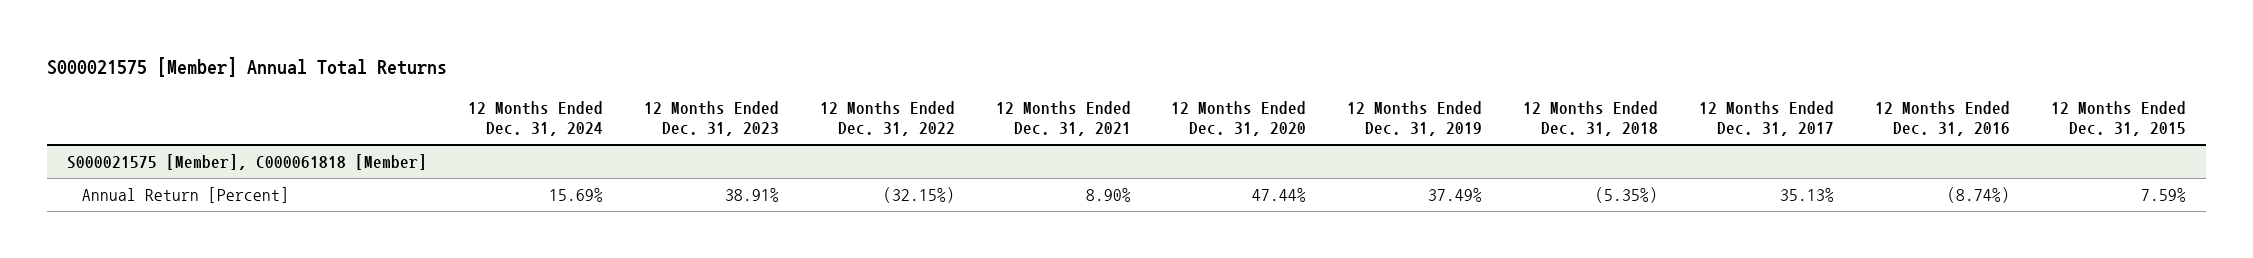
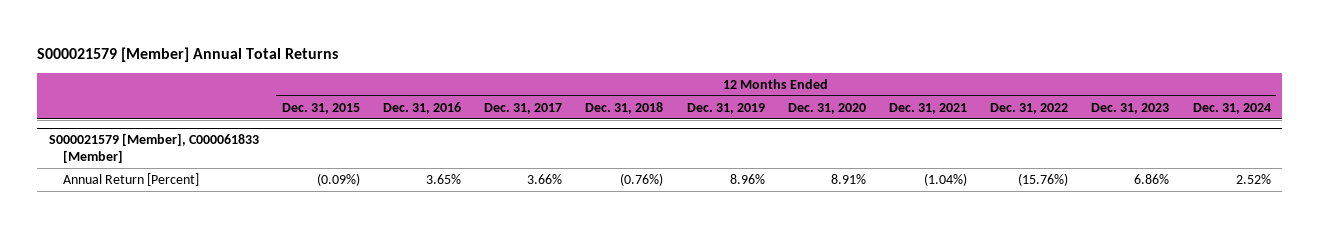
[46,57,447,78] S000021575 [Member] Annual Total Returns -> [37,46,339,62] S000021579 [Member] Annual Total Returns
[67,154,428,171] S000021575 [Member], C000061818 [Member] -> none
none -> [48,133,259,163] S000021579 [Member], C000061833 [Member]
[548,188,603,203] 15.69% -> [1235,173,1271,184] 2.52%
[724,188,779,203] 38.91% -> [1134,173,1170,184] 6.86%
[882,187,955,204] (32.15%) -> [1018,172,1069,186] (15.76%)
[1085,188,1131,203] 8.90% -> [924,172,968,186] (1.04%)
[1252,188,1307,203] 47.44% -> [830,173,866,184] 8.91%
[1428,188,1483,203] 37.49% -> [729,173,765,184] 8.96%
[1595,187,1659,204] (5.35%) -> [620,172,664,186] (0.76%)
[1780,188,1835,203] 35.13% -> [527,173,563,184] 3.66%
[1946,187,2010,204] (8.74%) -> [426,173,462,184] 3.65%
[2140,188,2186,203] 7.59% -> [316,172,360,186] (0.09%)

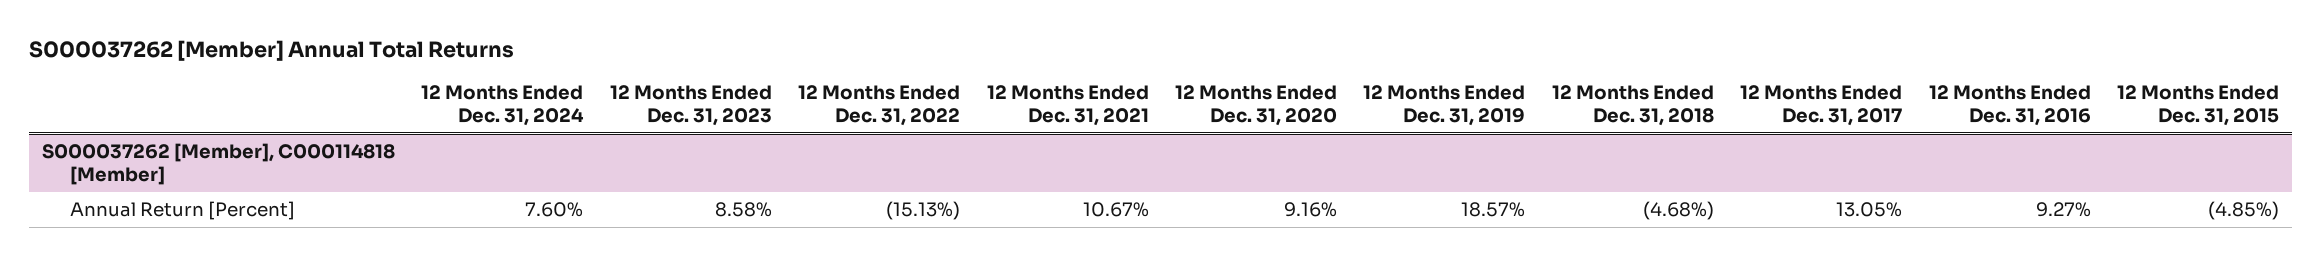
[37,46,339,62] S000021579 [Member] Annual Total Returns -> [28,39,514,61] S000037262 [Member] Annual Total Returns
[48,133,259,163] S000021579 [Member], C000061833 [Member] -> none
none -> [41,143,395,185] S000037262 [Member], C000114818 [Member]
[316,172,360,186] (0.09%) -> [2208,201,2280,221] (4.85%)
[426,173,462,184] 3.65% -> [2035,202,2091,218] 9.27%
[527,173,563,184] 3.66% -> [1836,202,1903,218] 13.05%
[620,172,664,186] (0.76%) -> [1642,201,1714,221] (4.68%)
[729,173,765,184] 8.96% -> [1461,202,1526,218] 18.57%
[830,173,866,184] 8.91% -> [1283,202,1337,218] 9.16%
[924,172,968,186] (1.04%) -> [1082,202,1149,218] 10.67%
[1018,172,1069,186] (15.76%) -> [886,201,961,221] (15.13%)
[1134,173,1170,184] 6.86% -> [714,202,772,218] 8.58%
[1235,173,1271,184] 2.52% -> [525,202,584,218] 7.60%

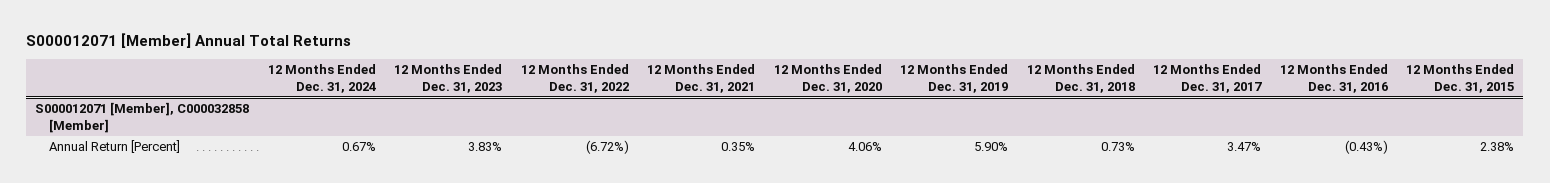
[28,39,514,61] S000037262 [Member] Annual Total Returns -> [26,33,352,49] S000012071 [Member] Annual Total Returns
[41,143,395,185] S000037262 [Member], C000114818 [Member] -> none
none -> [35,102,250,133] S000012071 [Member], C000032858 [Member]
[525,202,584,218] 7.60% -> [341,142,376,152] 0.67%
[714,202,772,218] 8.58% -> [468,142,503,152] 3.83%
[886,201,961,221] (15.13%) -> [585,140,629,155] (6.72%)
[1082,202,1149,218] 10.67% -> [721,142,756,152] 0.35%
[1283,202,1337,218] 9.16% -> [847,142,882,152] 4.06%
[1461,202,1526,218] 18.57% -> [974,142,1009,152] 5.90%
[1642,201,1714,221] (4.68%) -> [1100,142,1135,152] 0.73%
[1836,202,1903,218] 13.05% -> [1227,142,1262,152] 3.47%
[2035,202,2091,218] 9.27% -> [1344,140,1388,155] (0.43%)
[2208,201,2280,221] (4.85%) -> [1480,142,1515,152] 2.38%

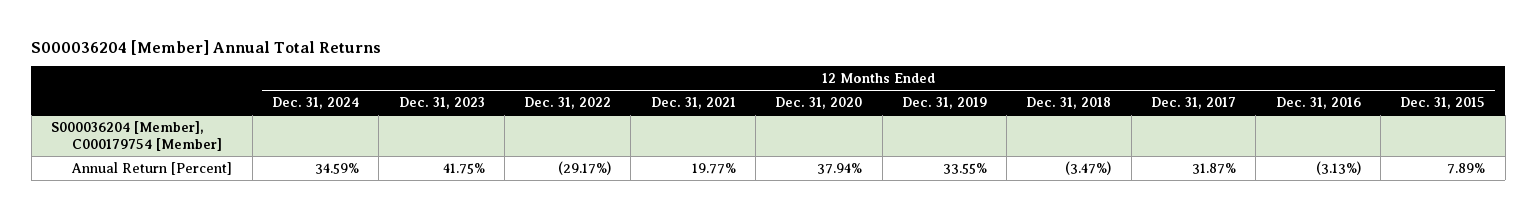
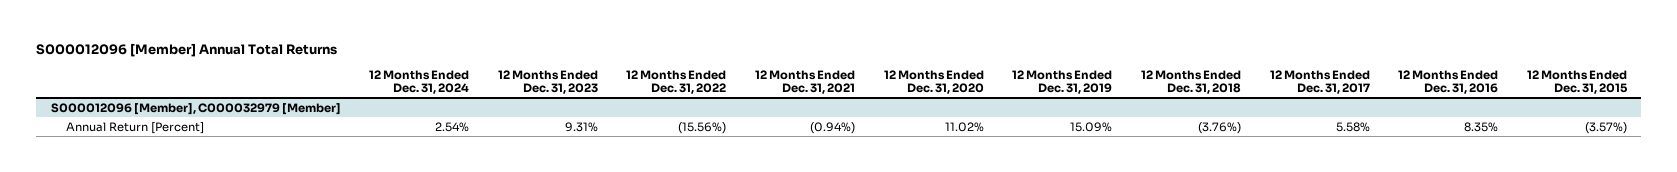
[31,39,382,55] S000036204 [Member] Annual Total Returns -> [36,42,338,57] S000012096 [Member] Annual Total Returns
[51,120,223,152] S000036204 [Member], C000179754 [Member] -> none
none -> [50,102,341,115] S000012096 [Member], C000032979 [Member]
[315,162,360,174] 34.59% -> [435,121,470,132] 2.54%
[442,162,485,174] 41.75% -> [564,121,598,132] 9.31%
[558,160,612,175] (29.17%) -> [678,121,727,134] (15.56%)
[691,162,736,174] 19.77% -> [810,121,856,134] (0.94%)
[817,162,863,174] 37.94% -> [944,121,984,132] 11.02%
[942,162,987,174] 33.55% -> [1070,121,1113,132] 15.09%
[1065,160,1112,175] (3.47%) -> [1197,121,1241,134] (3.76%)
[1192,162,1237,174] 31.87% -> [1335,121,1370,132] 5.58%
[1315,160,1361,175] (3.13%) -> [1464,121,1499,132] 8.35%
[1447,162,1486,174] 7.89% -> [1584,121,1627,134] (3.57%)

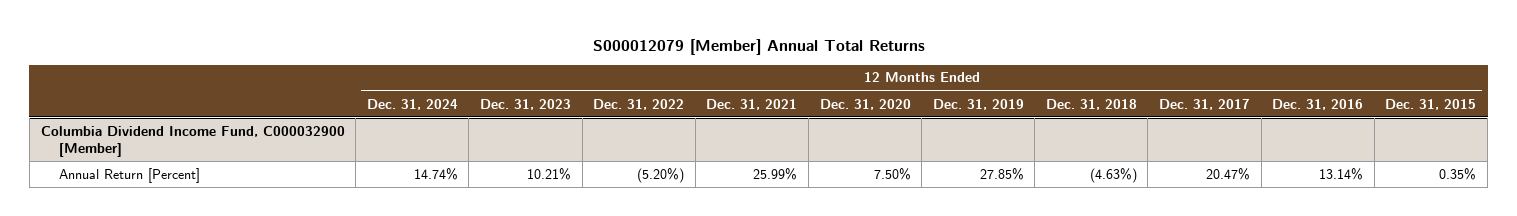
[36,42,338,57] S000012096 [Member] Annual Total Returns -> [592,38,925,55] S000012079 [Member] Annual Total Returns
[50,102,341,115] S000012096 [Member], C000032979 [Member] -> none
none -> [40,125,345,157] Columbia Dividend Income Fund, C000032900 [Member]
[435,121,470,132] 2.54% -> [413,167,458,180] 14.74%
[564,121,598,132] 9.31% -> [526,167,571,180] 10.21%
[678,121,727,134] (15.56%) -> [637,167,685,183] (5.20%)
[810,121,856,134] (0.94%) -> [753,167,798,180] 25.99%
[944,121,984,132] 11.02% -> [873,167,911,180] 7.50%
[1070,121,1113,132] 15.09% -> [979,167,1024,180] 27.85%
[1197,121,1241,134] (3.76%) -> [1089,167,1137,183] (4.63%)
[1335,121,1370,132] 5.58% -> [1206,167,1251,180] 20.47%
[1464,121,1499,132] 8.35% -> [1319,167,1364,180] 13.14%
[1584,121,1627,134] (3.57%) -> [1439,167,1477,180] 0.35%

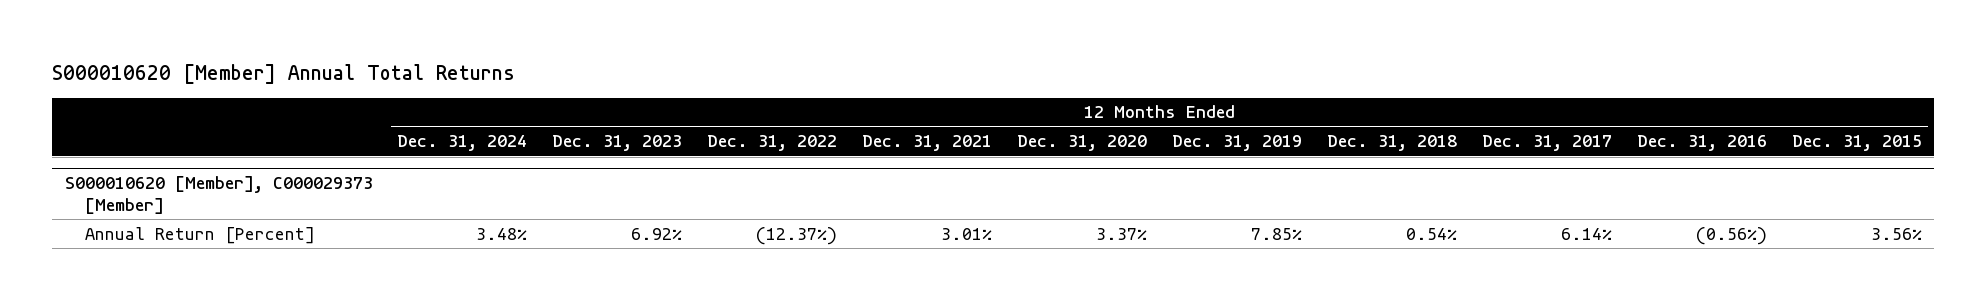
[592,38,925,55] S000012079 [Member] Annual Total Returns -> [52,63,516,84] S000010620 [Member] Annual Total Returns
[40,125,345,157] Columbia Dividend Income Fund, C000032900 [Member] -> none
none -> [64,175,373,214] S000010620 [Member], C000029373 [Member]
[413,167,458,180] 14.74% -> [476,227,528,240] 3.48%
[526,167,571,180] 10.21% -> [631,227,683,240] 6.92%
[637,167,685,183] (5.20%) -> [756,226,838,245] (12.37%)
[753,167,798,180] 25.99% -> [941,227,993,240] 3.01%
[873,167,911,180] 7.50% -> [1096,227,1148,240] 3.37%
[979,167,1024,180] 27.85% -> [1251,227,1303,240] 7.85%
[1089,167,1137,183] (4.63%) -> [1406,227,1458,240] 0.54%
[1206,167,1251,180] 20.47% -> [1561,227,1613,240] 6.14%
[1319,167,1364,180] 13.14% -> [1696,226,1768,245] (0.56%)
[1439,167,1477,180] 0.35% -> [1870,227,1922,240] 3.56%

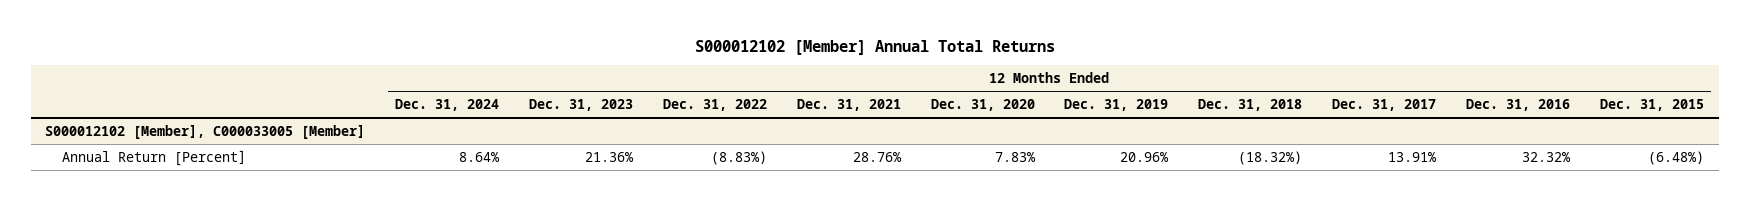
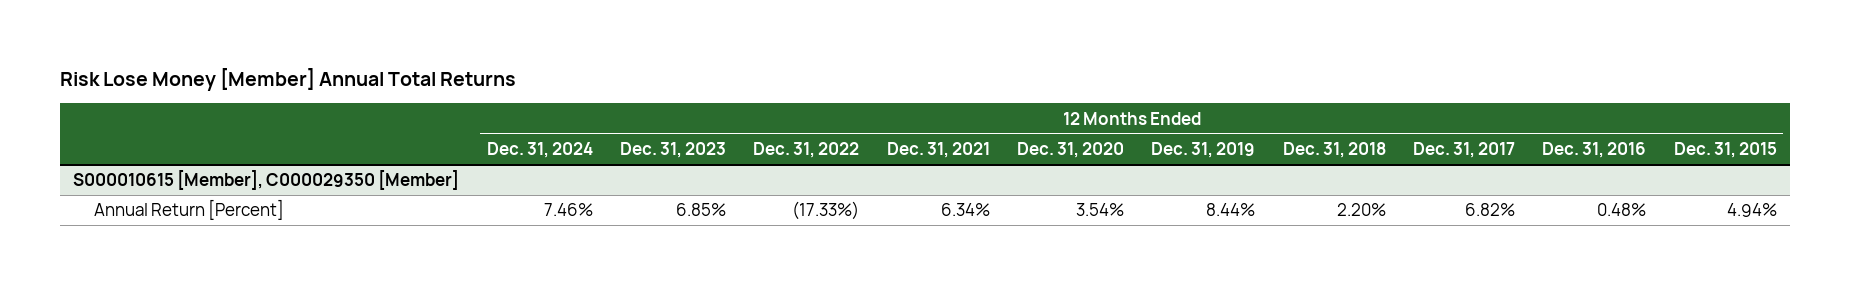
[694,39,1055,55] S000012102 [Member] Annual Total Returns -> [59,68,516,92] Risk Lose Money [Member] Annual Total Returns
[45,124,366,139] S000012102 [Member], C000033005 [Member] -> none
none -> [73,170,460,191] S000010615 [Member], C000029350 [Member]
[459,151,501,162] 8.64% -> [543,203,593,217] 7.46%
[585,151,635,162] 21.36% -> [676,203,727,217] 6.85%
[710,150,767,165] (8.83%) -> [792,201,860,221] (17.33%)
[852,151,902,162] 28.76% -> [940,203,990,217] 6.34%
[994,151,1036,162] 7.83% -> [1075,203,1124,217] 3.54%
[1120,151,1170,162] 20.96% -> [1206,203,1256,217] 8.44%
[1238,150,1303,165] (18.32%) -> [1336,203,1386,217] 2.20%
[1388,151,1438,162] 13.91% -> [1464,203,1515,217] 6.82%
[1521,151,1571,162] 32.32% -> [1597,203,1647,217] 0.48%
[1647,150,1704,165] (6.48%) -> [1726,203,1777,218] 4.94%

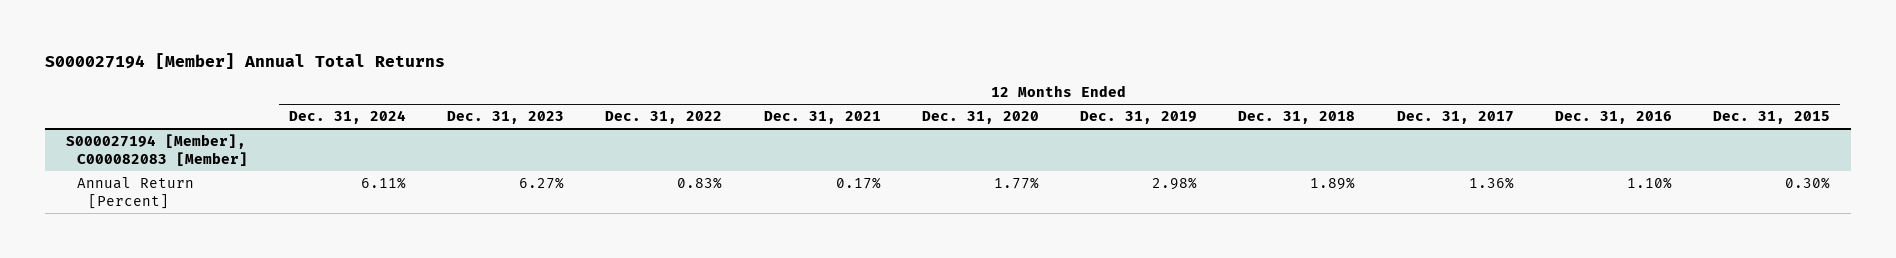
[59,68,516,92] Risk Lose Money [Member] Annual Total Returns -> [44,52,445,69] S000027194 [Member] Annual Total Returns
[73,170,460,191] S000010615 [Member], C000029350 [Member] -> none
none -> [65,133,248,166] S000027194 [Member], C000082083 [Member]
[543,203,593,217] 7.46% -> [360,176,406,189] 6.11%
[676,203,727,217] 6.85% -> [519,176,565,189] 6.27%
[792,201,860,221] (17.33%) -> [677,176,723,189] 0.83%
[940,203,990,217] 6.34% -> [835,176,881,189] 0.17%
[1075,203,1124,217] 3.54% -> [993,176,1039,189] 1.77%
[1206,203,1256,217] 8.44% -> [1152,176,1198,190] 2.98%
[1336,203,1386,217] 2.20% -> [1310,176,1356,190] 1.89%
[1464,203,1515,217] 6.82% -> [1468,176,1514,189] 1.36%
[1597,203,1647,217] 0.48% -> [1626,176,1672,189] 1.10%
[1726,203,1777,218] 4.94% -> [1784,176,1830,189] 0.30%

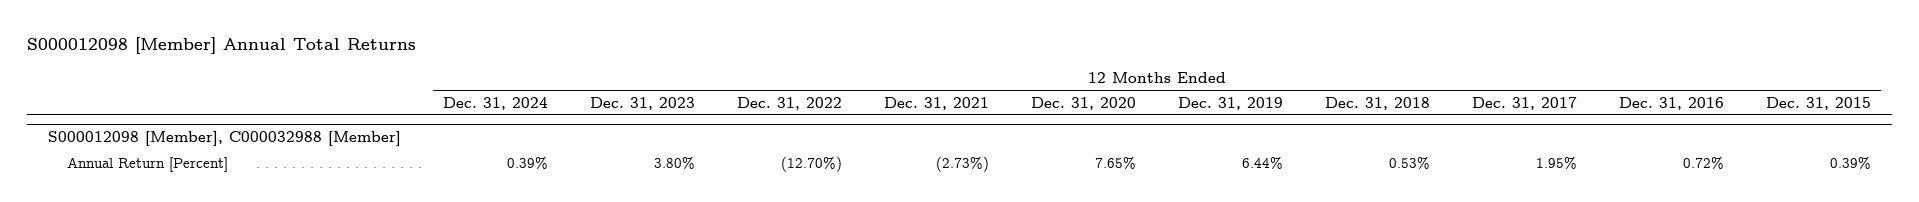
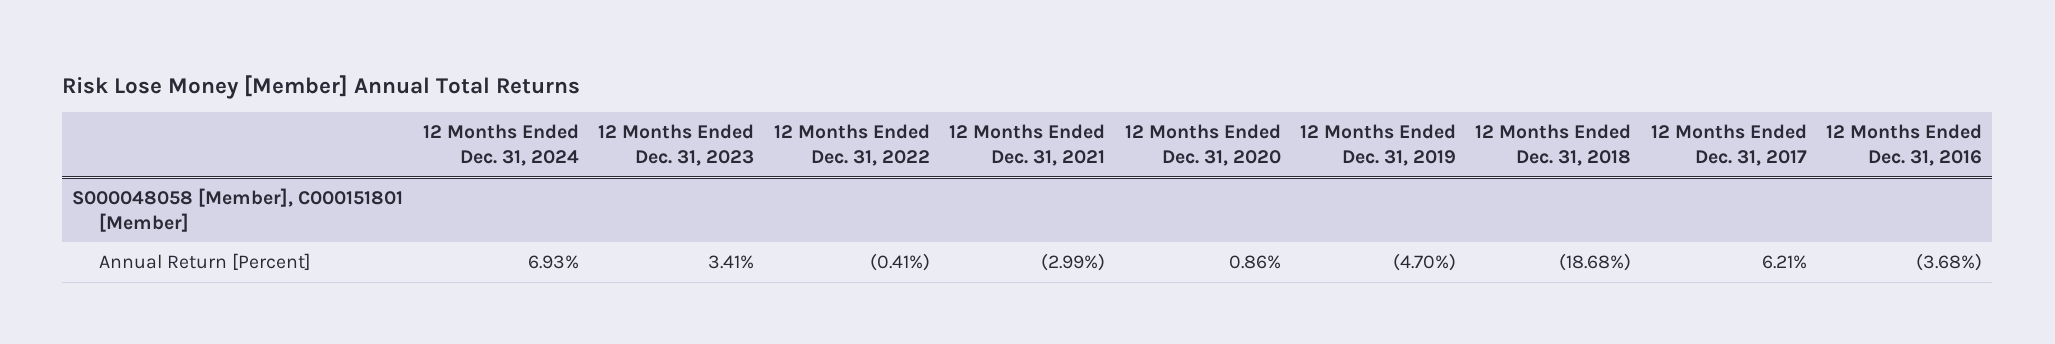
[27,37,417,55] S000012098 [Member] Annual Total Returns -> [62,74,581,99] Risk Lose Money [Member] Annual Total Returns
[1765,96,1871,110] Dec. 31, 2015 -> none
[48,131,402,147] S000012098 [Member], C000032988 [Member] -> none
none -> [72,188,404,232] S000048058 [Member], C000151801 [Member]
[507,155,549,169] 0.39% -> [527,255,579,270] 6.93%
[654,155,696,169] 3.80% -> [708,255,755,270] 3.41%
[781,155,843,172] (12.70%) -> [869,253,930,272] (0.41%)
[936,155,990,172] (2.73%) -> [1041,253,1106,272] (2.99%)
[1094,155,1136,169] 7.65% -> [1228,255,1281,270] 0.86%
[1241,155,1283,169] 6.44% -> [1392,253,1456,272] (4.70%)
[1388,155,1430,169] 0.53% -> [1559,253,1632,272] (18.68%)
[1535,155,1577,169] 1.95% -> [1761,255,1807,270] 6.21%
[1682,155,1724,169] 0.72% -> [1916,253,1983,272] (3.68%)

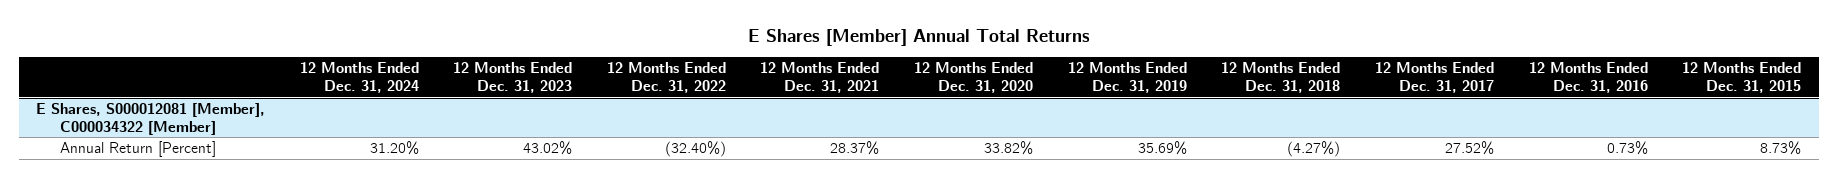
[62,74,581,99] Risk Lose Money [Member] Annual Total Returns -> [747,29,1090,47] E Shares [Member] Annual Total Returns
none -> [1682,62,1802,93] 12 Months Ended Dec. 31, 2015
[72,188,404,232] S000048058 [Member], C000151801 [Member] -> none
none -> [35,103,265,135] E Shares, S000012081 [Member], C000034322 [Member]
[527,255,579,270] 6.93% -> [369,141,419,156] 31.20%
[708,255,755,270] 3.41% -> [523,141,573,156] 43.02%
[869,253,930,272] (0.41%) -> [664,141,726,158] (32.40%)
[1041,253,1106,272] (2.99%) -> [830,141,880,156] 28.37%
[1228,255,1281,270] 0.86% -> [984,141,1034,156] 33.82%
[1392,253,1456,272] (4.70%) -> [1137,141,1187,156] 35.69%
[1559,253,1632,272] (18.68%) -> [1287,141,1341,158] (4.27%)
[1761,255,1807,270] 6.21% -> [1445,141,1495,156] 27.52%
[1916,253,1983,272] (3.68%) -> [1606,141,1648,156] 0.73%

